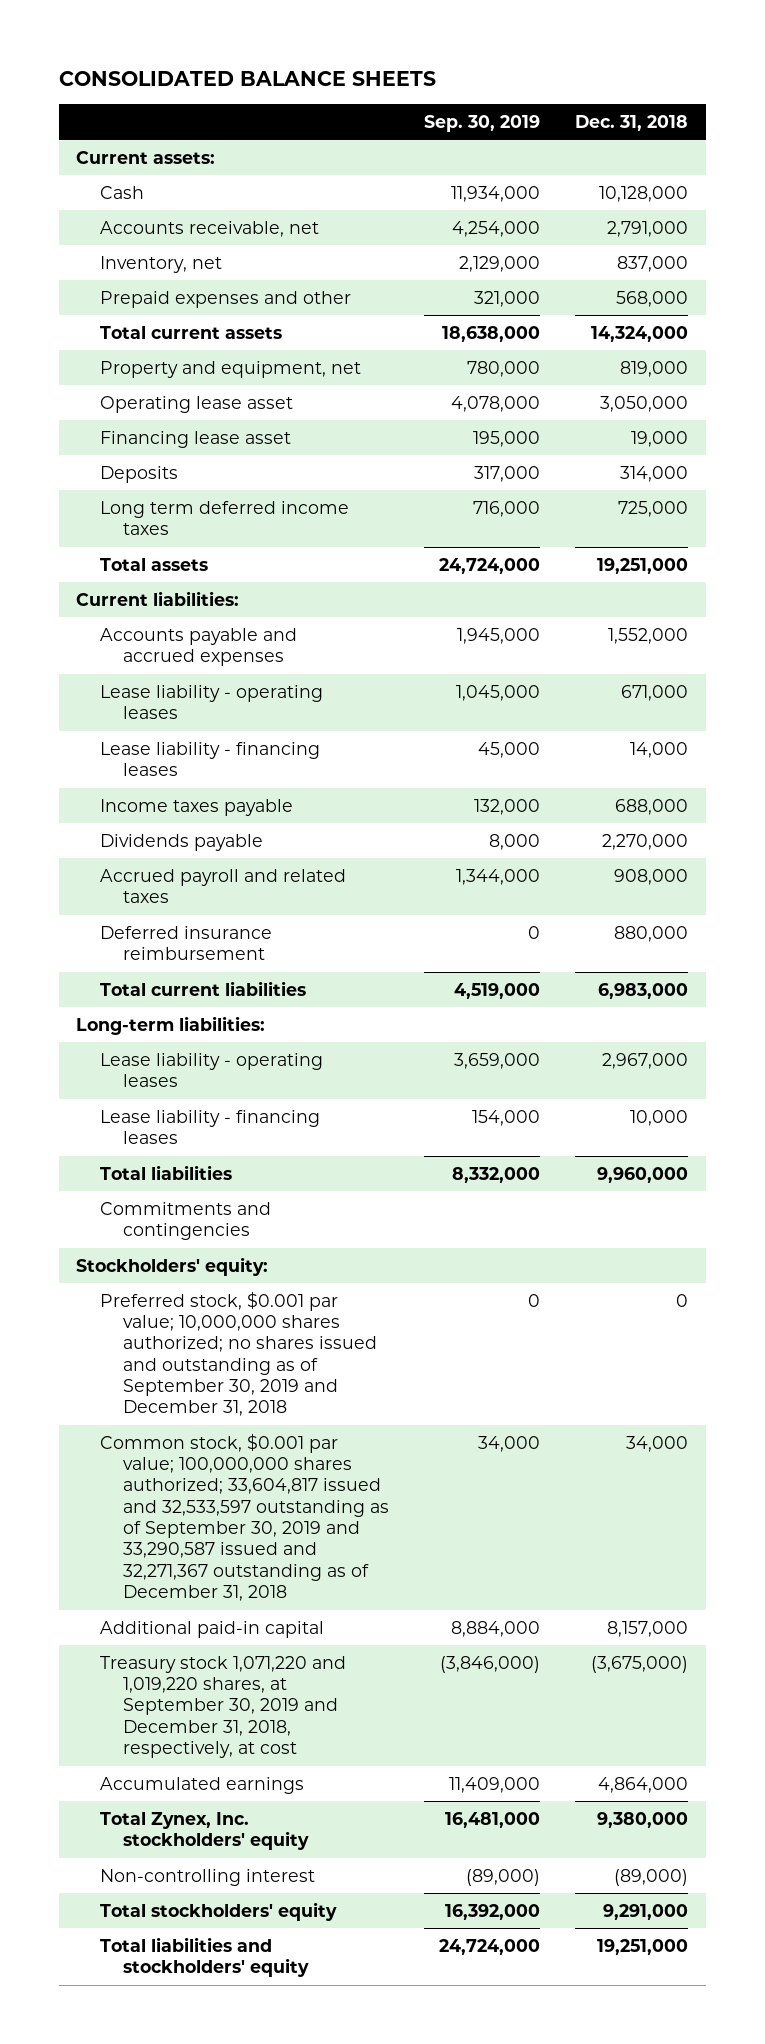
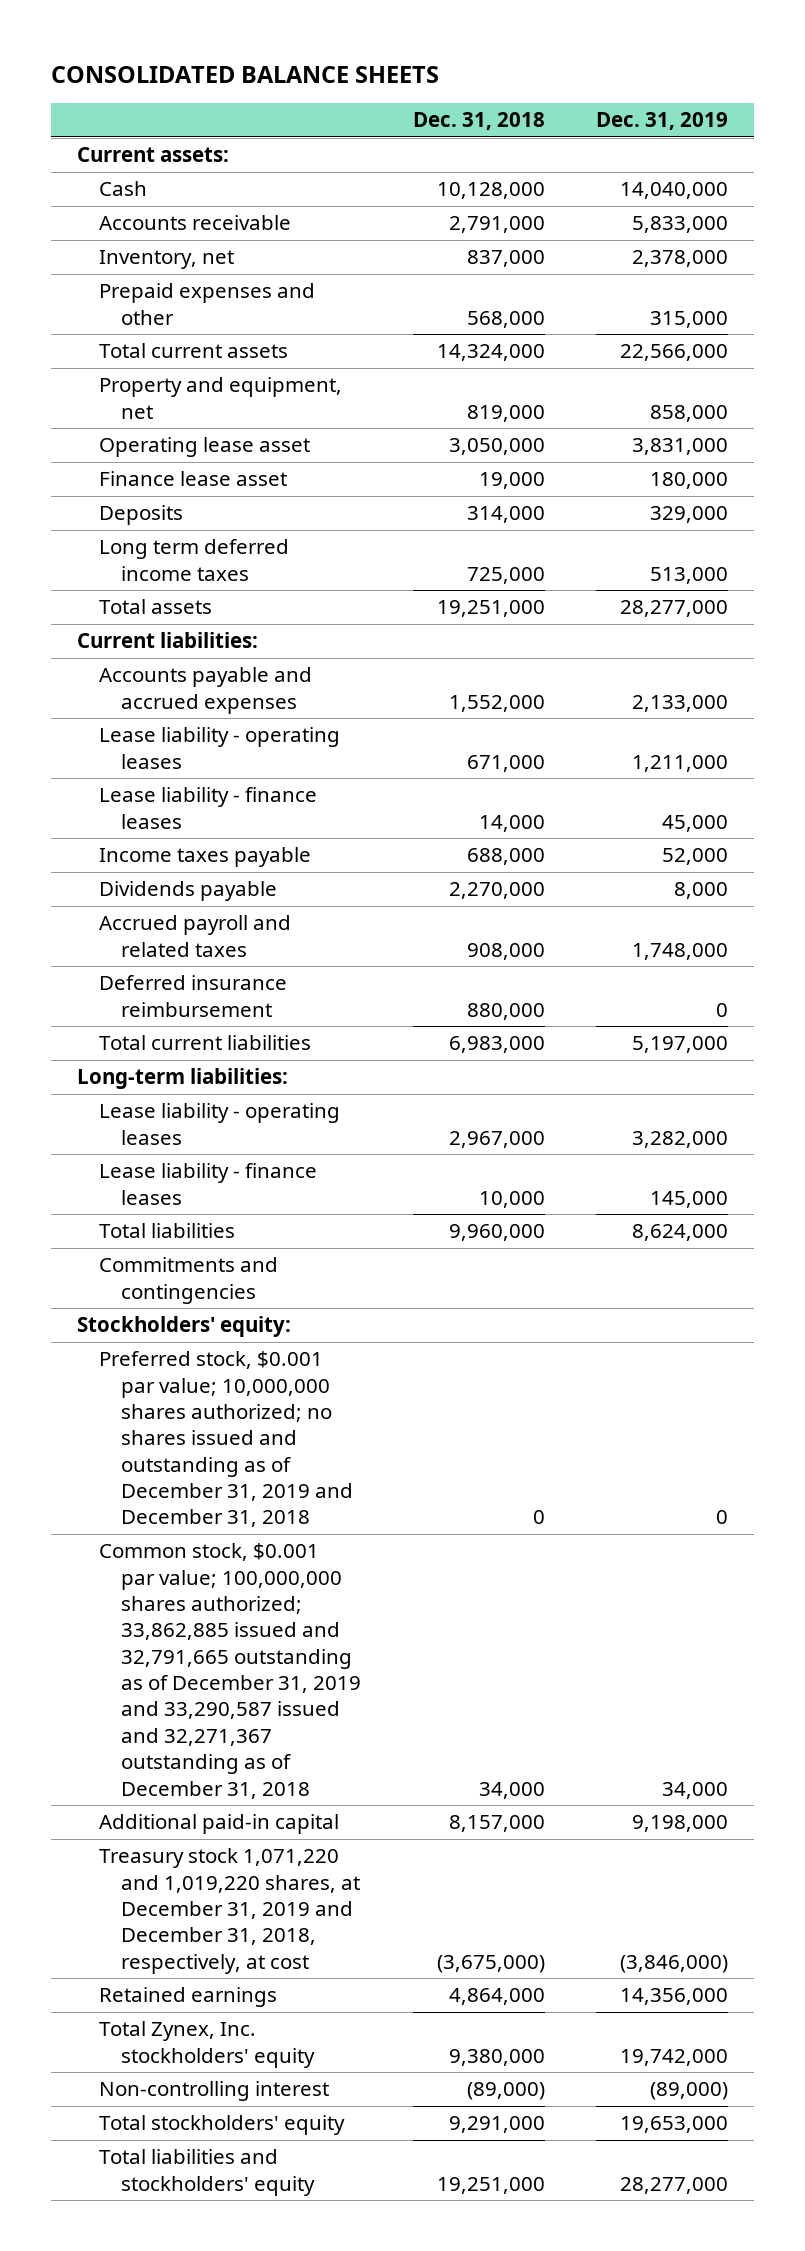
[424,114,541,132] Sep. 30, 2019 -> none
none -> [596,112,729,131] Dec. 31, 2019
[99,220,319,237] Accounts receivable, net -> [98,215,291,231] Accounts receivable
[99,430,291,448] Financing lease asset -> [98,471,287,487] Finance lease asset
[99,741,320,777] Lease liability - financing leases -> [98,787,317,829] Lease liability - finance leases
[99,1109,320,1145] Lease liability - financing leases -> [98,1163,317,1205] Lease liability - finance leases
[99,1291,378,1417] Preferred stock, $0.001 par value; 10,000,000 shares authorized; no shares issued and outstanding as of September 30, 2019 and December 31, 2018 -> [98,1351,353,1528] Preferred stock, $0.001 par value; 10,000,000 shares authorized; no shares issued and outstanding as of December 31, 2019 and December 31, 2018
[99,1433,390,1602] Common stock, $0.001 par value; 100,000,000 shares authorized; 33,604,817 issued and 32,533,597 outstanding as of September 30, 2019 and 33,290,587 issued and 32,271,367 outstanding as of December 31, 2018 -> [98,1543,361,1799] Common stock, $0.001 par value; 100,000,000 shares authorized; 33,862,885 issued and 32,791,665 outstanding as of December 31, 2019 and 33,290,587 issued and 32,271,367 outstanding as of December 31, 2018
[99,1655,346,1759] Treasury stock 1,071,220 and 1,019,220 shares, at September 30, 2019 and December 31, 2018, respectively, at cost -> [98,1848,360,1974] Treasury stock 1,071,220 and 1,019,220 shares, at December 31, 2019 and December 31, 2018, respectively, at cost
[99,1776,304,1794] Accumulated earnings -> [98,1987,277,2008] Retained earnings

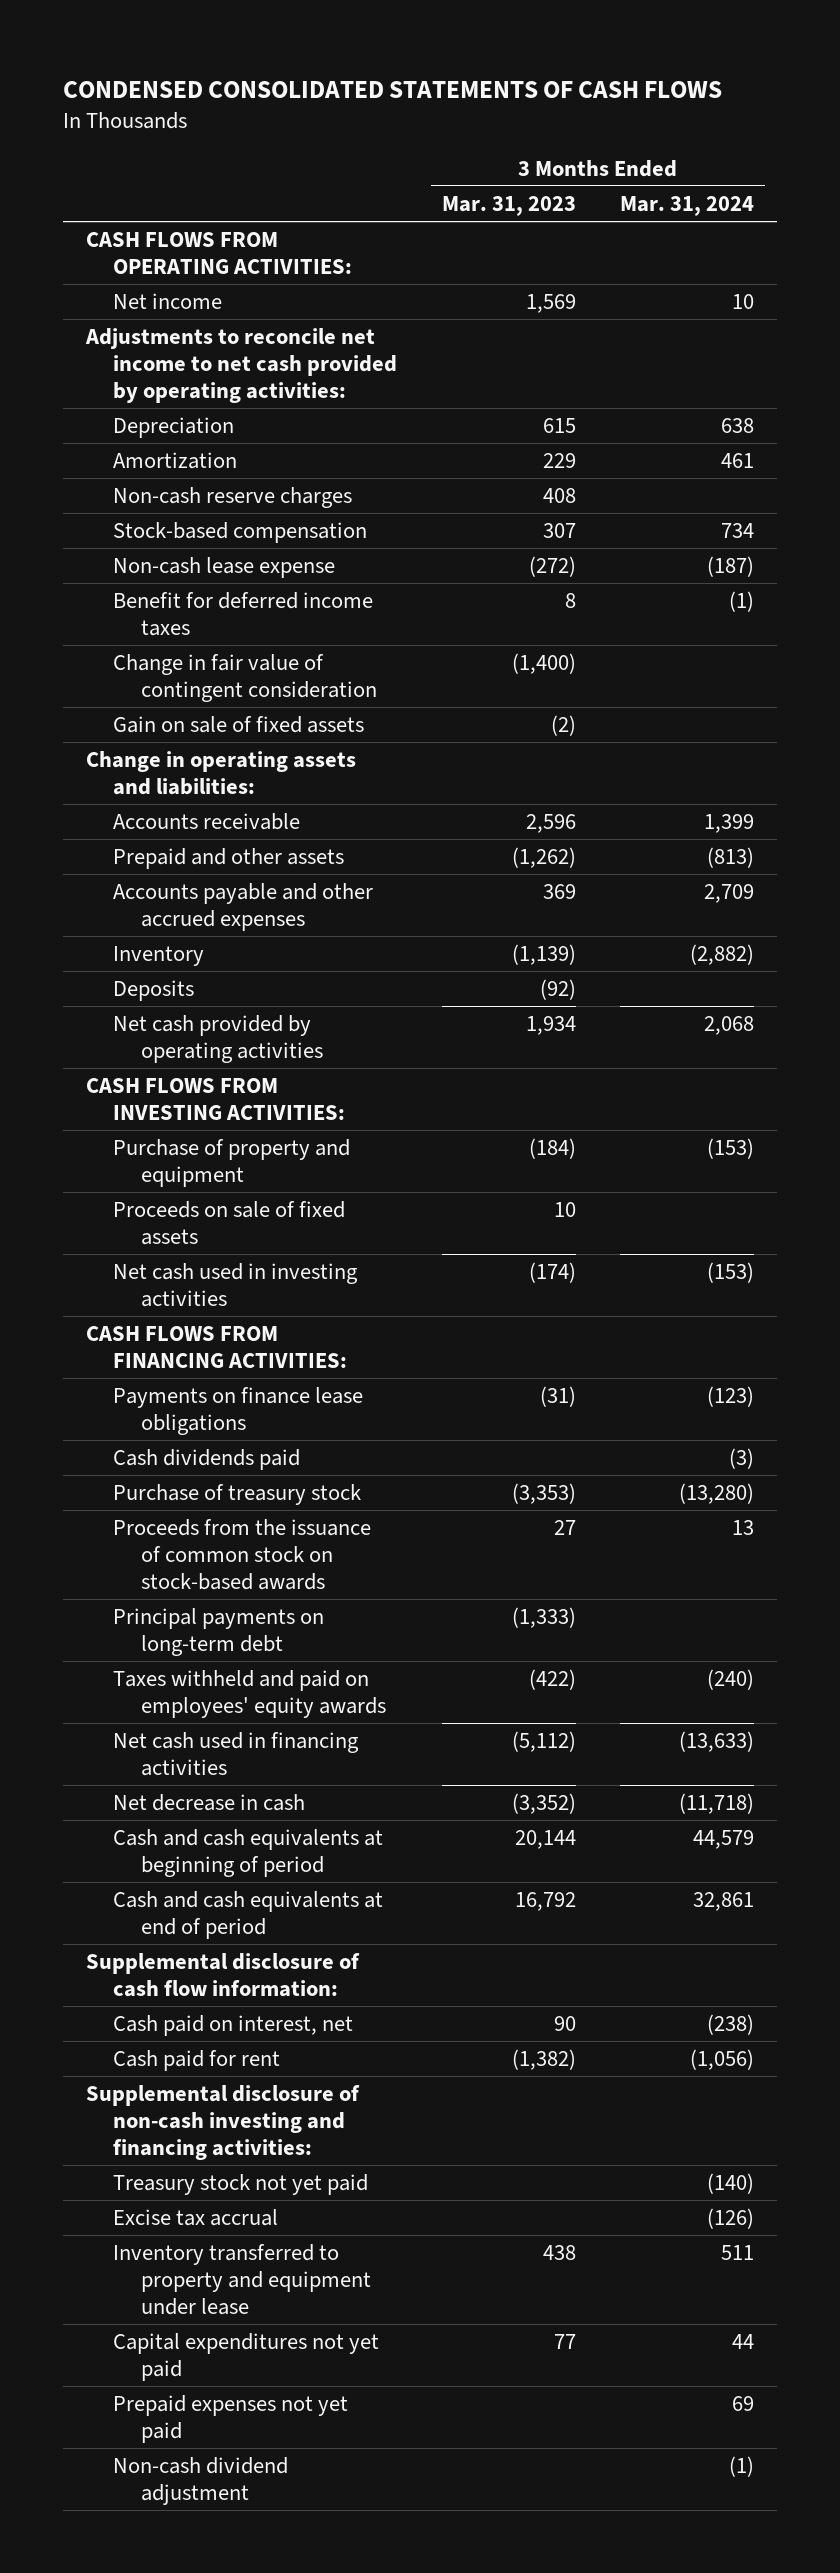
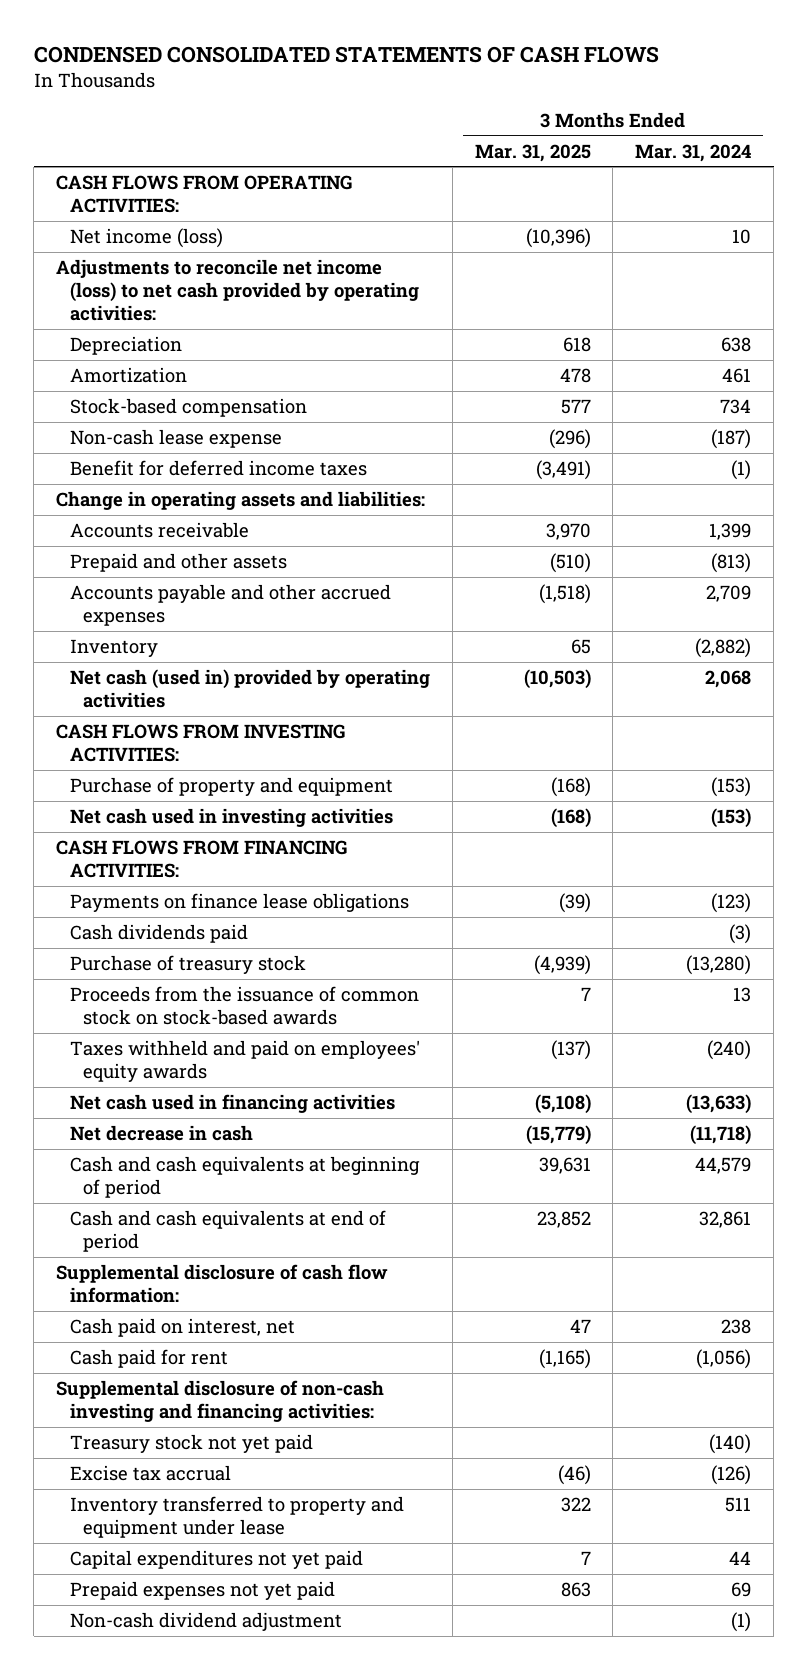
[441,196,576,217] Mar. 31, 2023 -> none
none -> [474,143,591,162] Mar. 31, 2025
[113,293,223,310] Net income -> [69,227,223,248] Net income (loss)
[84,328,398,403] Adjustments to reconcile net income to net cash provided by operating activities: -> [56,258,419,322] Adjustments to reconcile net income (loss) to net cash provided by operating activities:
[113,487,353,509] Non-cash reserve charges -> none
[113,654,377,702] Change in fair value of contingent consideration -> none
[113,716,365,734] Gain on sale of fixed assets -> none
[113,980,195,1002] Deposits -> none
[113,1015,323,1063] Net cash provided by operating activities -> [69,668,430,709] Net cash (used in) provided by operating activities
[113,1201,346,1245] Proceeds on sale of fixed assets -> none
[113,1608,325,1656] Principal payments on long-term debt -> none
[707,2014,755,2036] (238) -> [721,1318,752,1334] 238

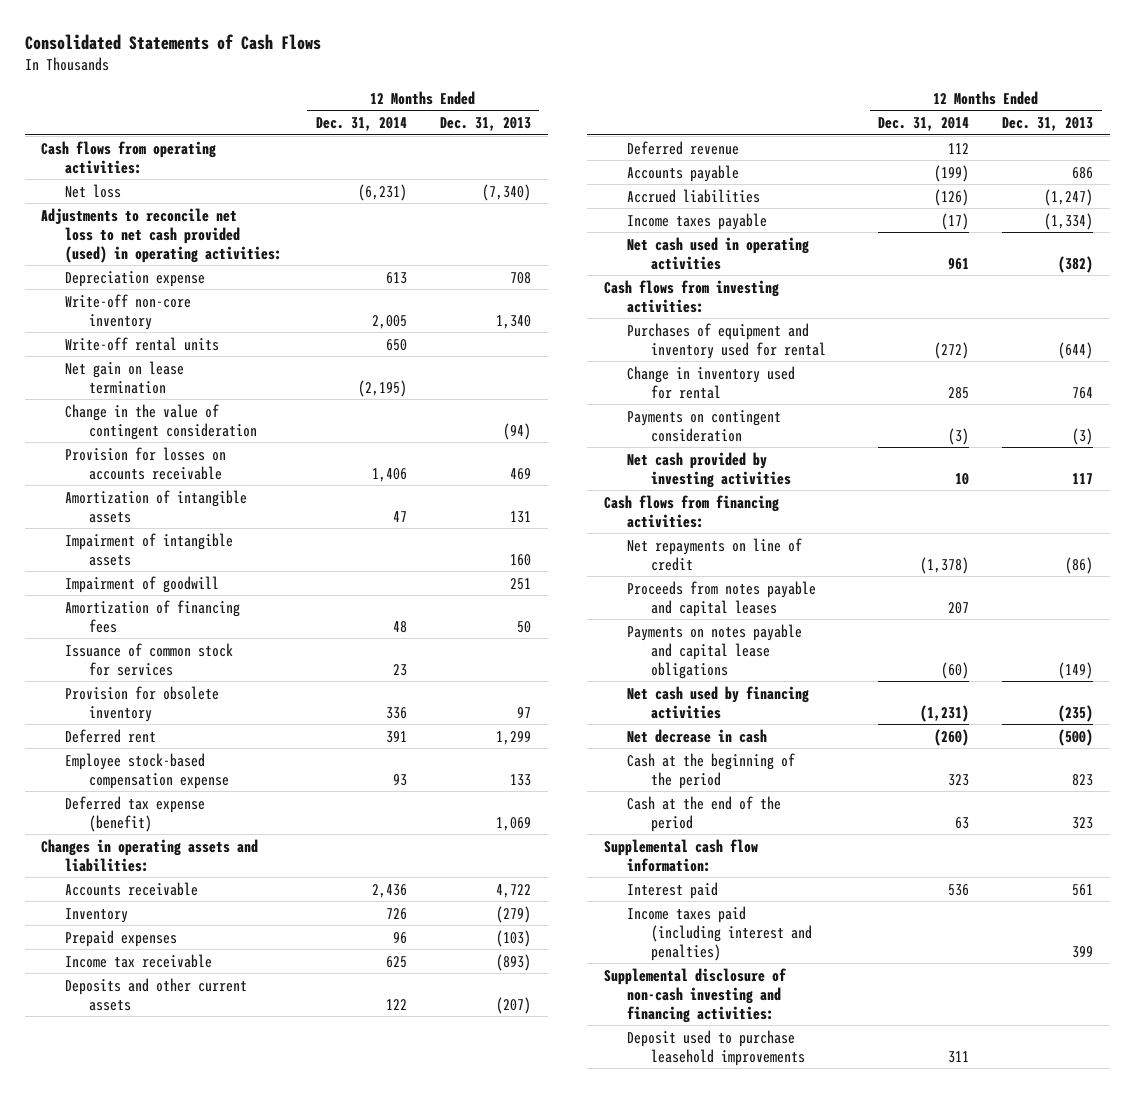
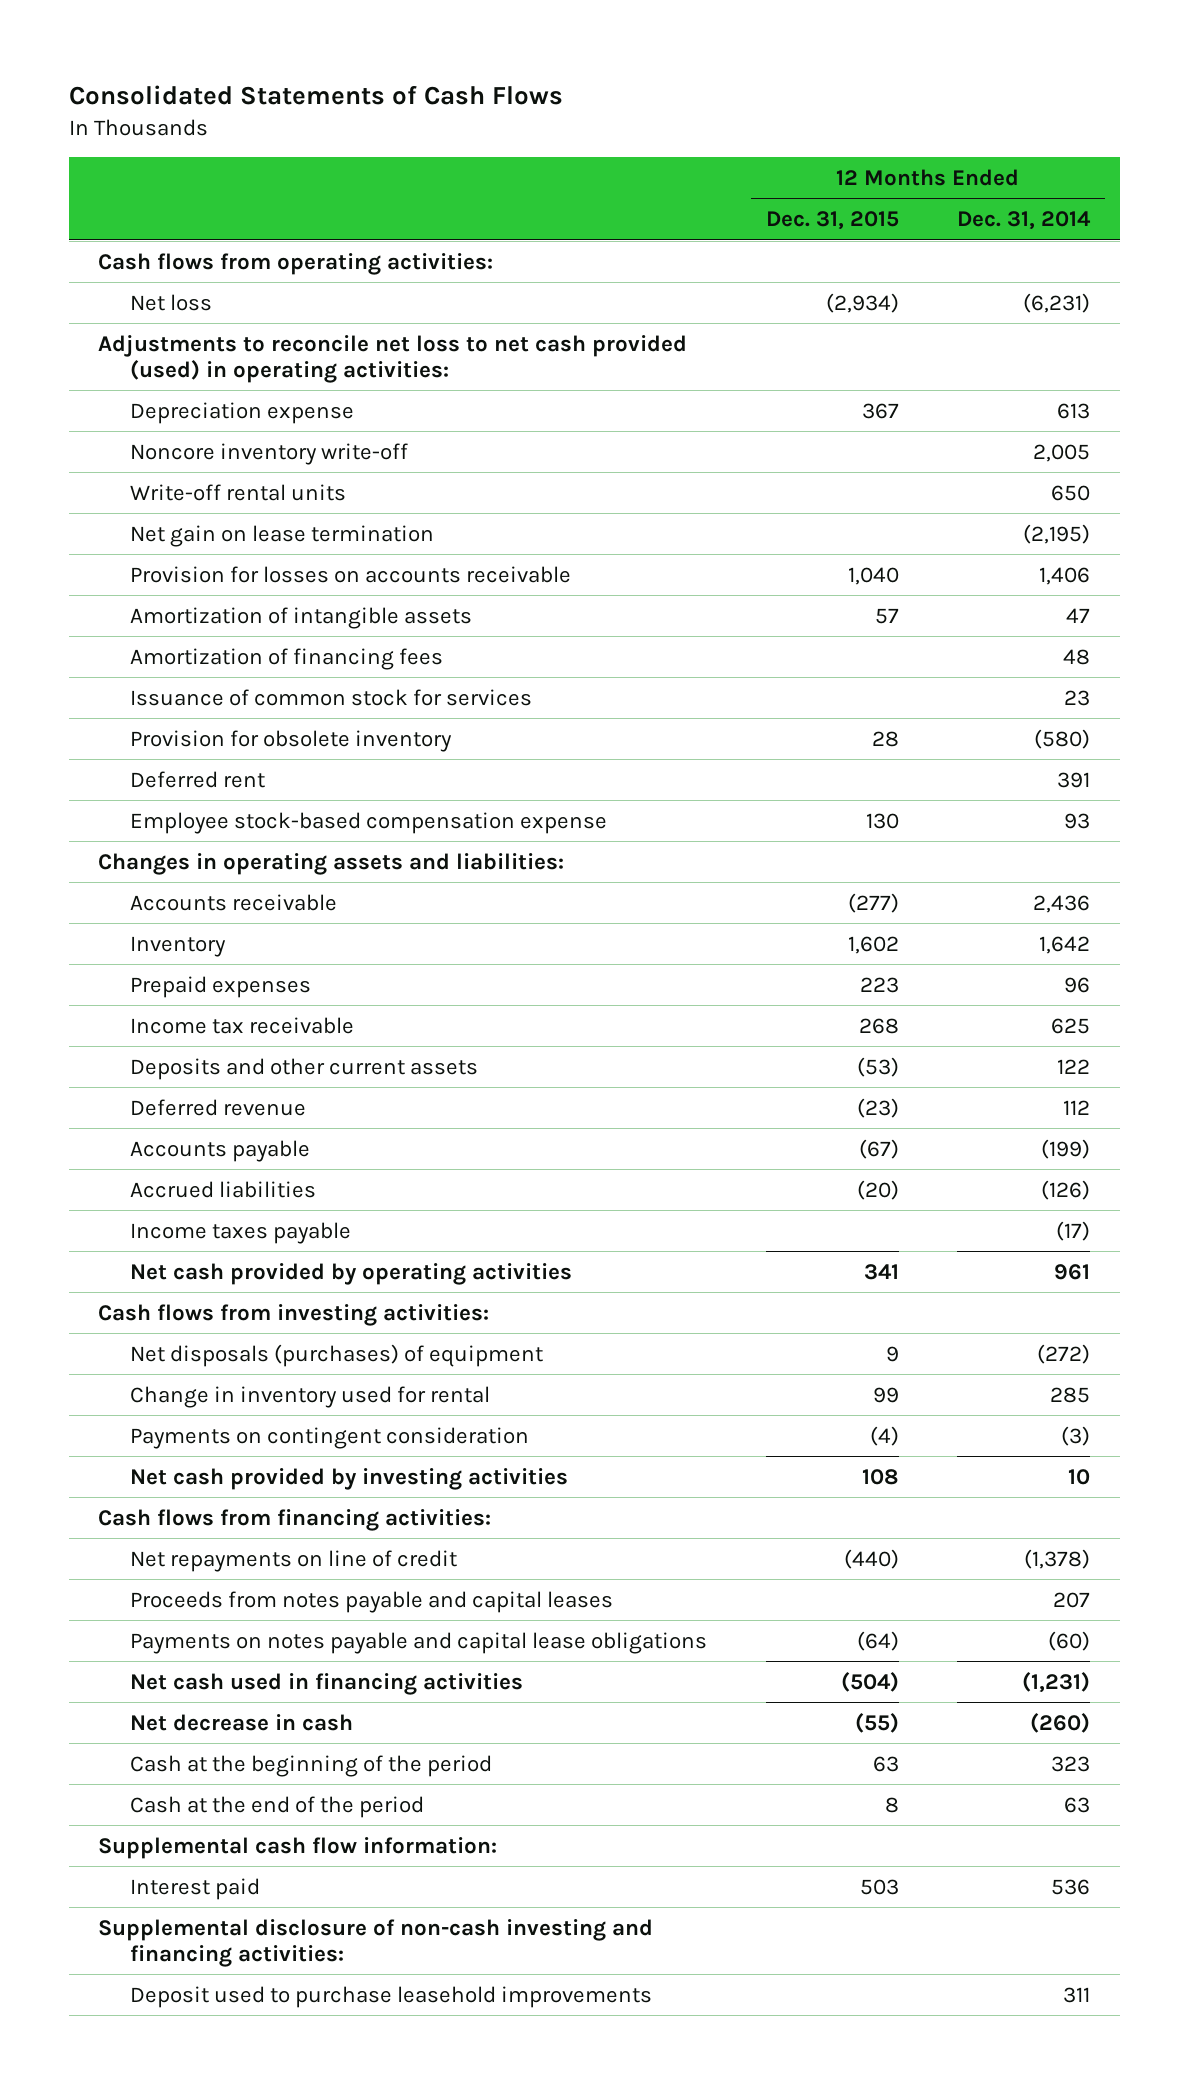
[440,117,532,132] Dec. 31, 2013 -> none
none -> [765,211,899,231] Dec. 31, 2015
[65,293,192,330] Write-off non-core inventory -> [130,442,409,465] Noncore inventory write-off
[65,403,257,440] Change in the value of contingent consideration -> none
[65,532,234,566] Impairment of intangible assets -> none
[65,575,220,593] Impairment of goodwill -> none
[385,706,407,719] 336 -> [1034,728,1091,749] (580)
[65,795,206,832] Deferred tax expense (benefit) -> none
[385,907,407,920] 726 -> [1039,935,1091,954] 1,642
[627,236,810,270] Net cash used in operating activities -> [130,1262,573,1285] Net cash provided by operating activities
[627,322,827,359] Purchases of equipment and inventory used for rental -> [130,1343,544,1367] Net disposals (purchases) of equipment
[627,685,810,719] Net cash used by financing activities -> [130,1672,524,1695] Net cash used in financing activities
[627,905,813,961] Income taxes paid (including interest and penalties) -> none

